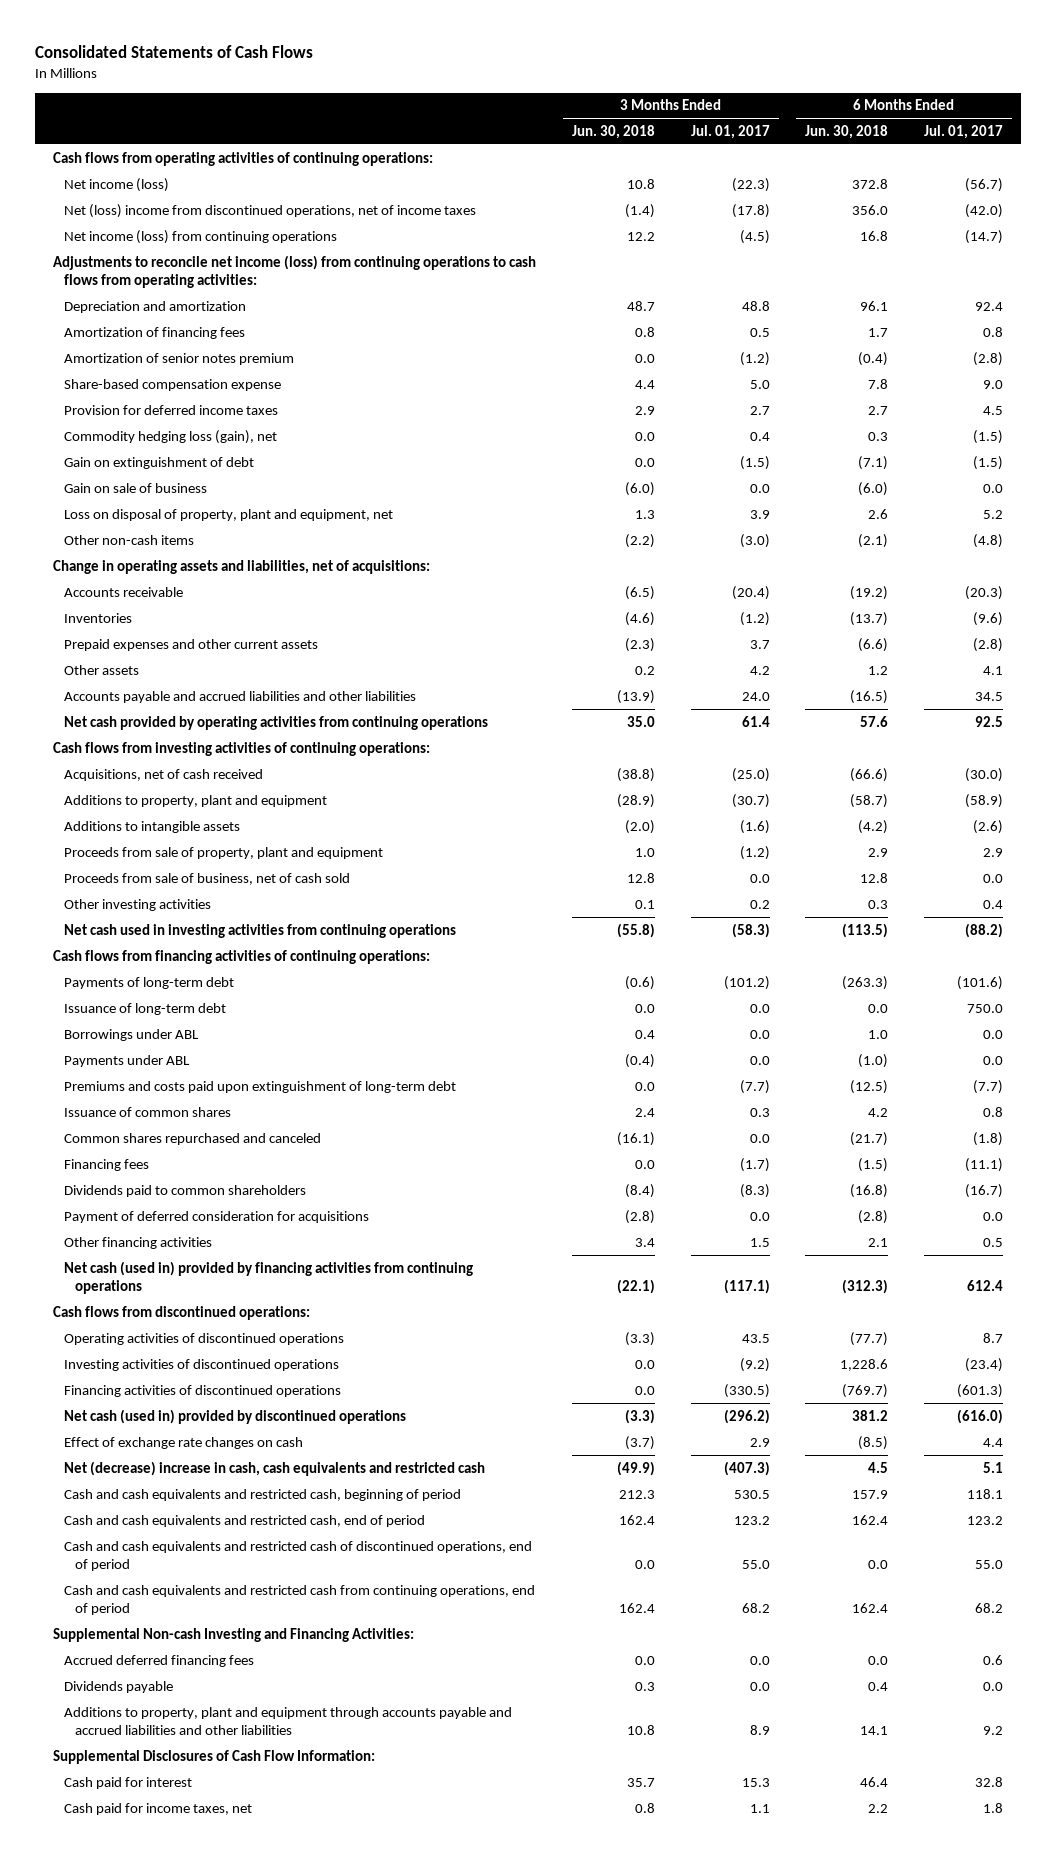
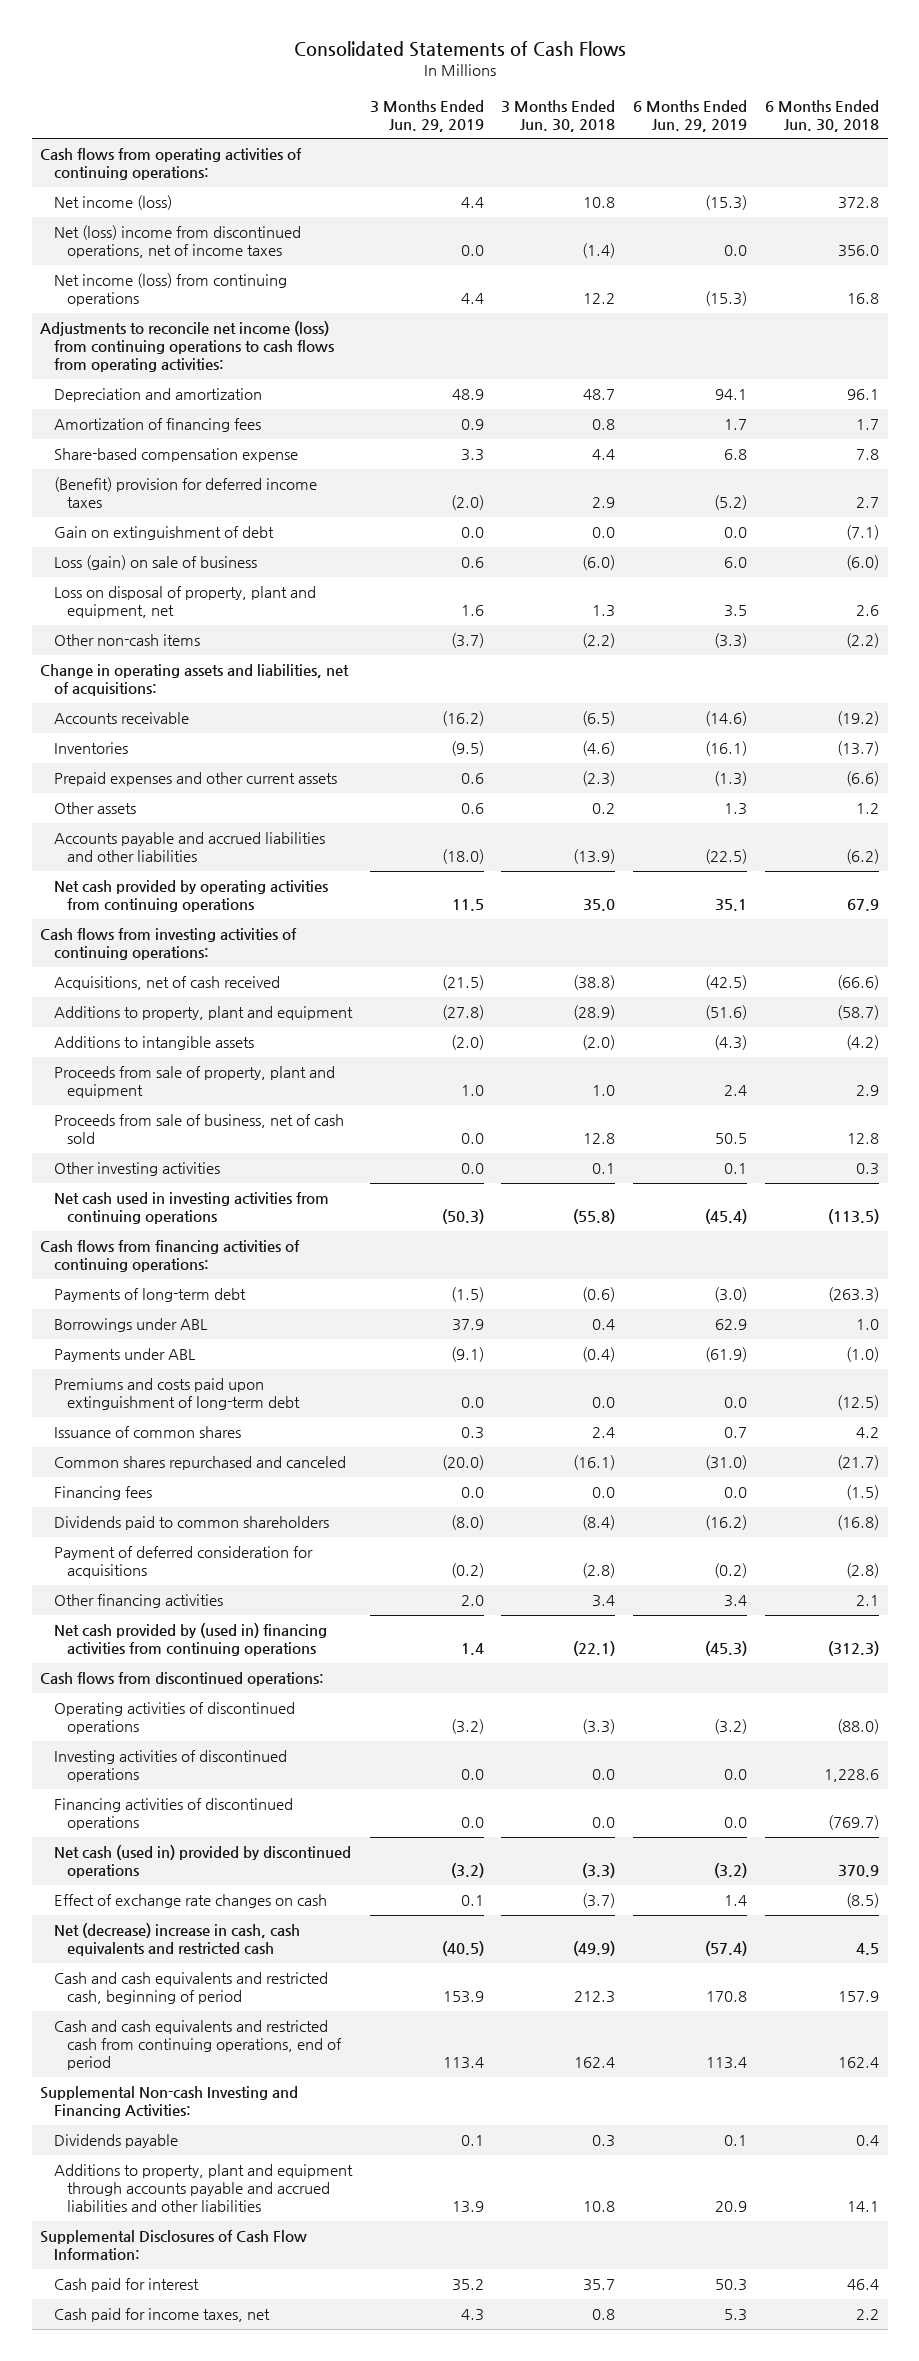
[690,124,770,139] Jul. 01, 2017 -> none
[924,124,1004,139] Jul. 01, 2017 -> none
none -> [369,99,484,132] 3 Months Ended Jun. 29, 2019
none -> [633,99,748,132] 6 Months Ended Jun. 29, 2019
[63,352,294,365] Amortization of senior notes premium -> none
[63,429,277,444] Commodity hedging loss (gain), net -> none
[63,404,278,415] Provision for deferred income taxes -> [53,477,317,509] (Benefit) provision for deferred income taxes
[63,482,207,493] Gain on sale of business -> [53,555,257,571] Loss (gain) on sale of business
[858,533,889,548] (2.1) -> [845,633,879,649] (2.2)
[850,689,889,704] (16.5) -> [845,849,879,865] (6.2)
[860,715,889,727] 57.6 -> [846,899,879,912] 67.9
[63,1002,226,1015] Issuance of long-term debt -> none
[63,1260,473,1294] Net cash (used in) provided by financing activities from continuing operations -> [53,1623,327,1657] Net cash provided by (used in) financing activities from continuing operations
[850,1331,889,1346] (77.7) -> [836,1719,879,1735] (88.0)
[852,1409,889,1421] 381.2 -> [837,1865,879,1878] 370.9
[63,1514,425,1527] Cash and cash equivalents and restricted cash, end of period -> none
[63,1540,532,1571] Cash and cash equivalents and restricted cash of discontinued operations, end of period -> none
[63,1654,254,1667] Accrued deferred financing fees -> none

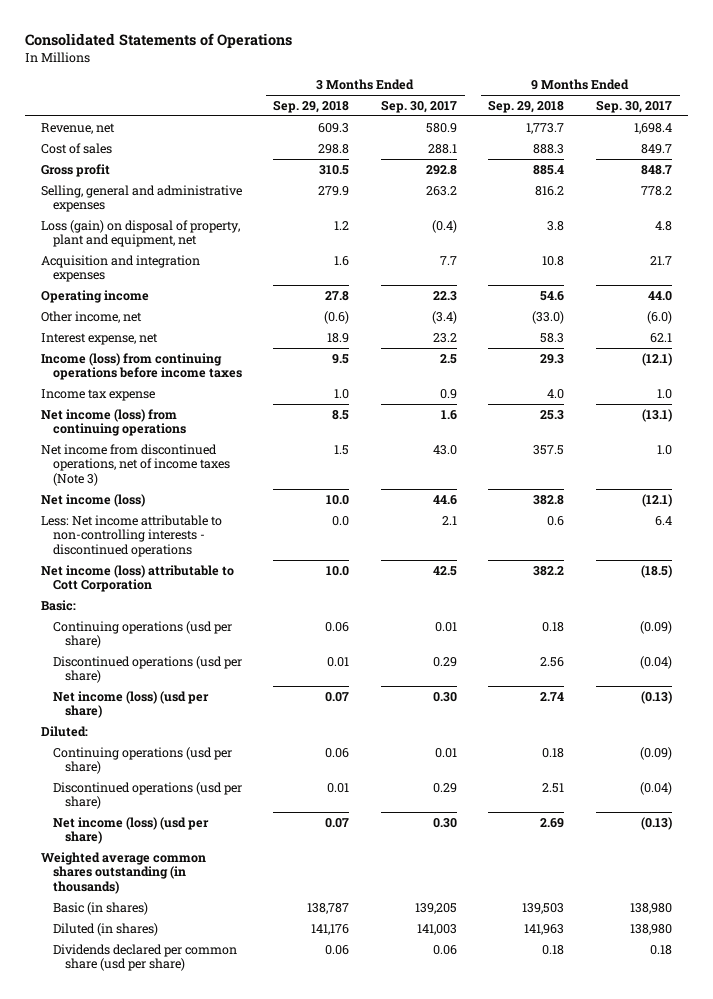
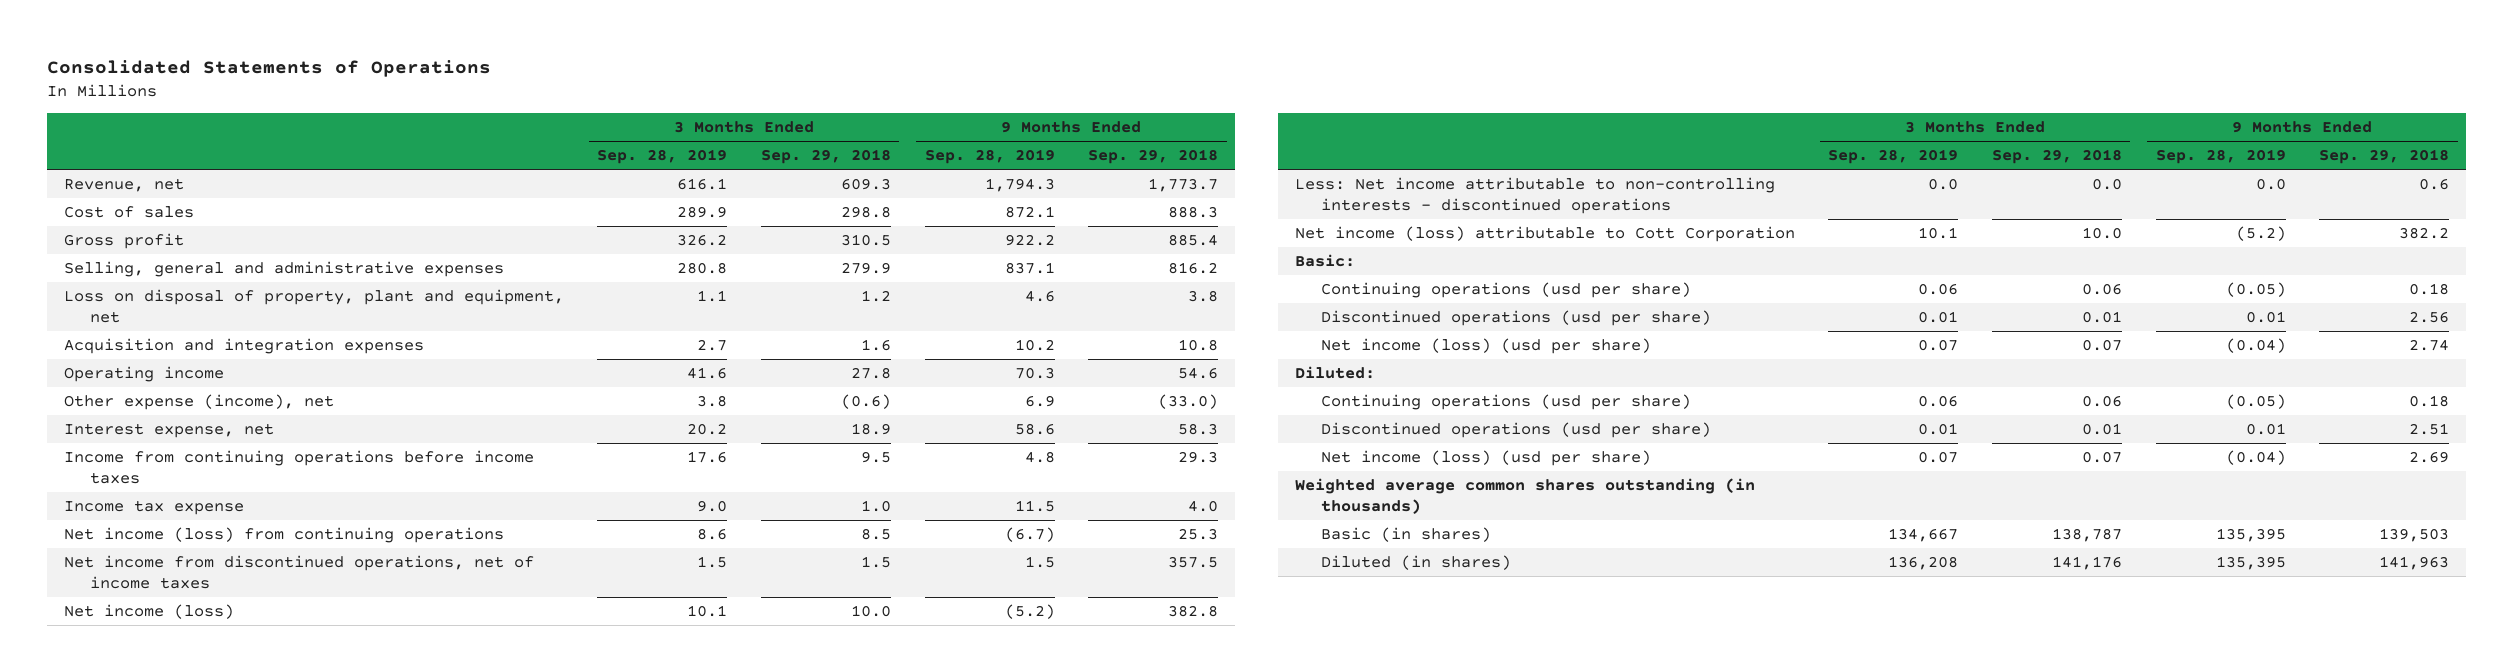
[380,100,457,114] Sep. 30, 2017 -> none
[595,100,672,114] Sep. 30, 2017 -> none
none -> [597,149,728,165] Sep. 28, 2019
none -> [924,149,1055,165] Sep. 28, 2019
[40,219,240,248] Loss (gain) on disposal of property, plant and equipment, net -> [63,289,564,323] Loss on disposal of property, plant and equipment, net
[40,310,142,323] Other income, net -> [63,394,334,411] Other expense (income), net
[40,352,242,381] Income (loss) from continuing operations before income taxes -> [63,450,534,484] Income from continuing operations before income taxes
[40,443,230,487] Net income from discontinued operations, net of income taxes (Note 3) -> [63,555,534,589] Net income from discontinued operations, net of income taxes
[52,943,237,972] Dividends declared per common share (usd per share) -> none

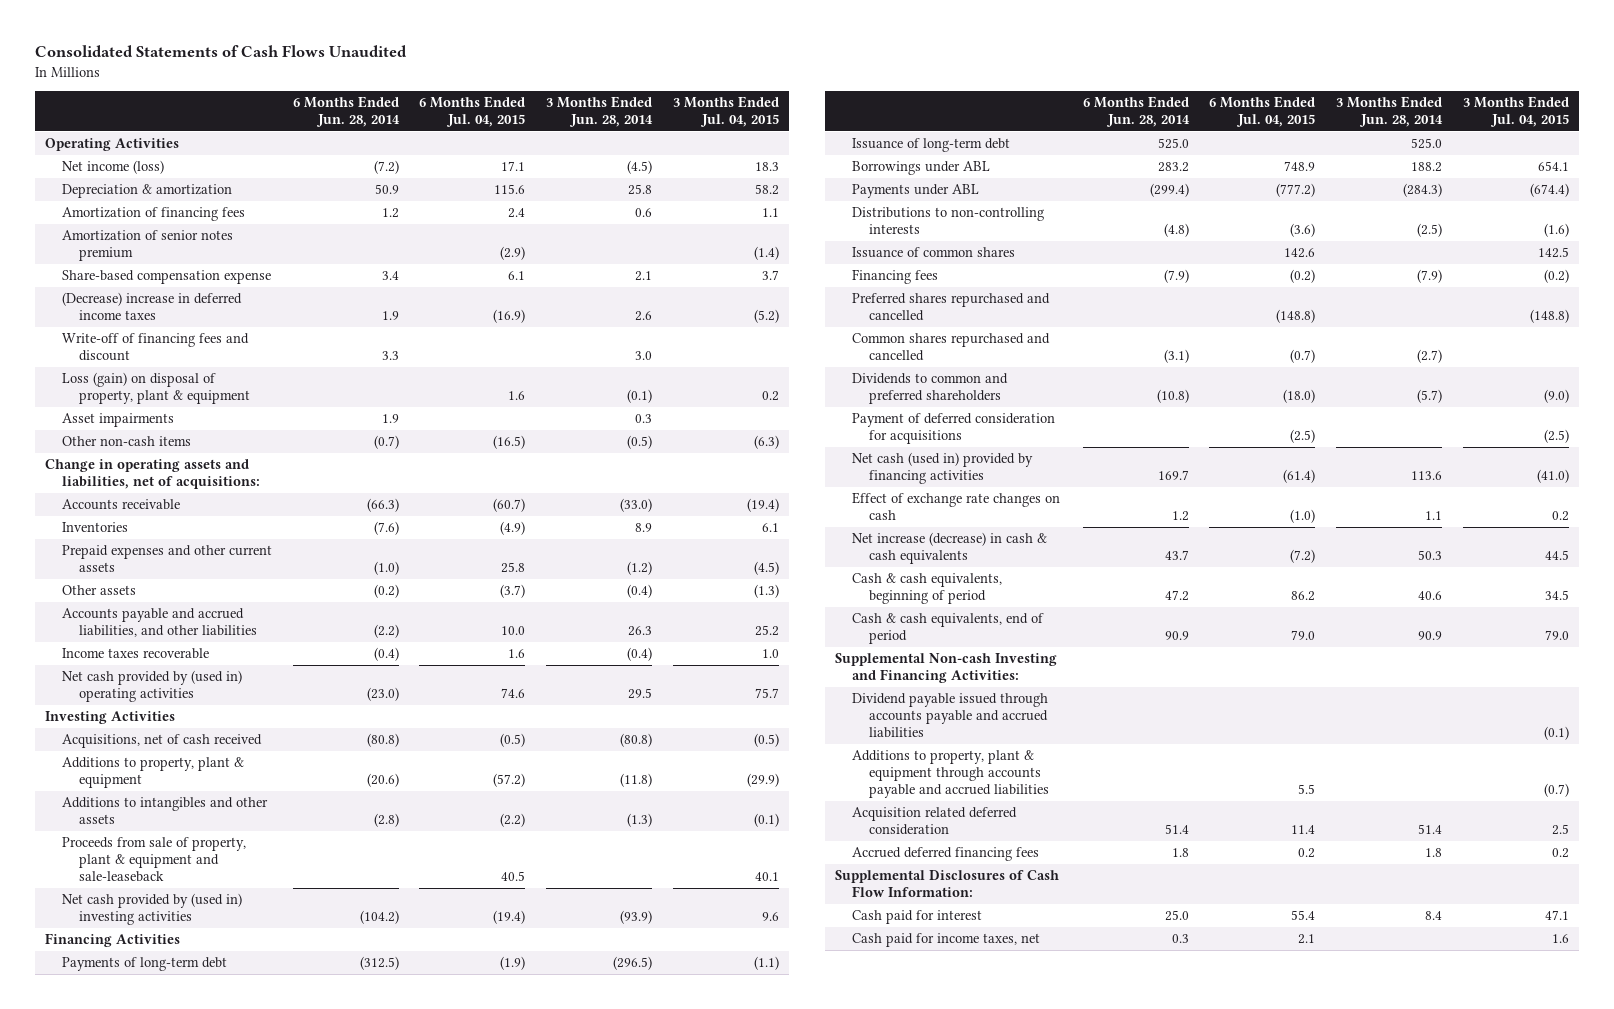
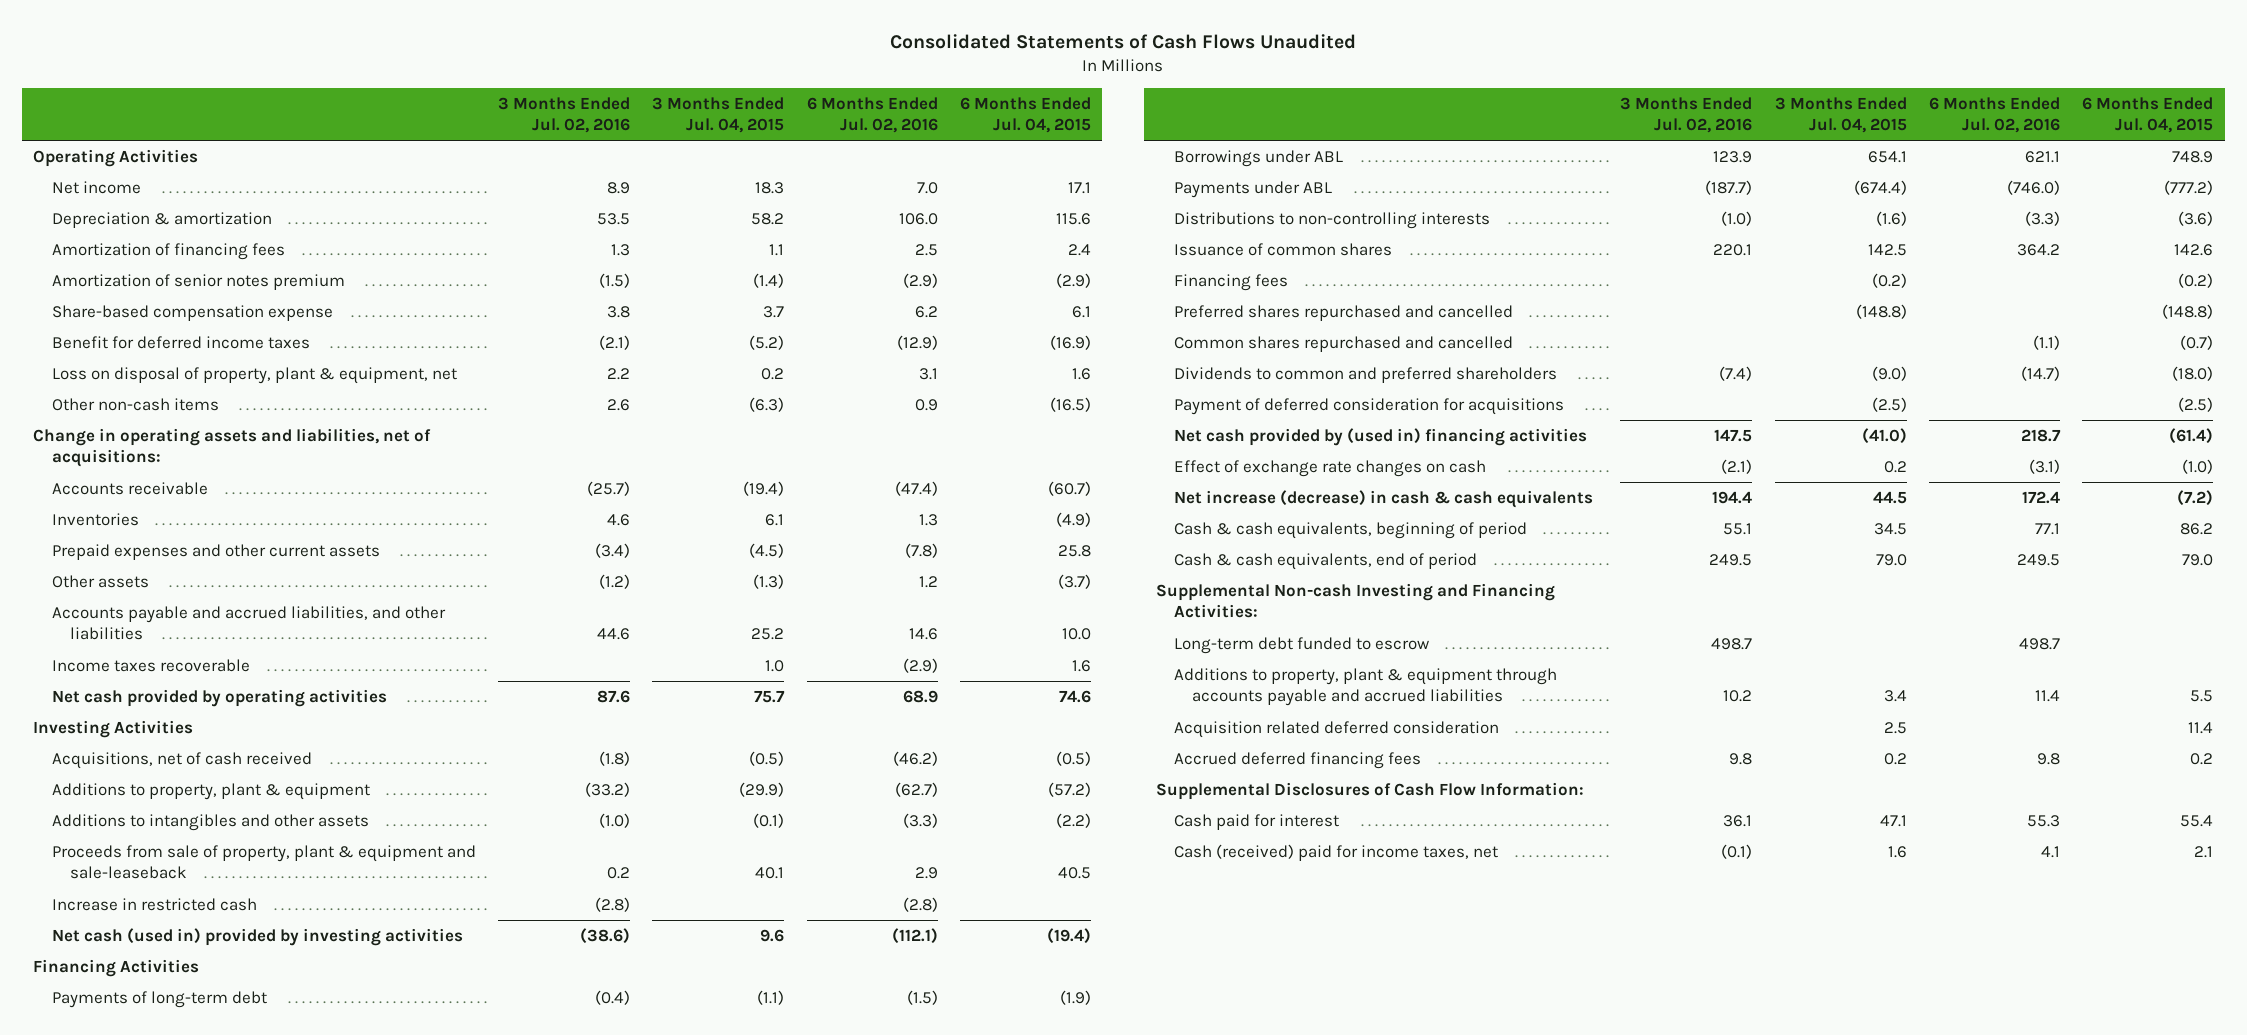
[292,96,400,128] 6 Months Ended Jun. 28, 2014 -> none
[546,96,654,128] 3 Months Ended Jun. 28, 2014 -> none
none -> [497,96,630,134] 3 Months Ended Jul. 02, 2016
none -> [806,96,938,134] 6 Months Ended Jul. 02, 2016
[61,160,164,175] Net income (loss) -> [51,180,141,194] Net income
[61,333,249,362] Write-off of financing fees and discount -> none
[61,413,174,428] Asset impairments -> none
[61,292,242,321] (Decrease) increase in deferred income taxes -> [51,335,310,349] Benefit for deferred income taxes
[61,372,250,405] Loss (gain) on disposal of property, plant & equipment -> [51,366,457,384] Loss on disposal of property, plant & equipment, net
[61,670,242,703] Net cash provided by (used in) operating activities -> [51,688,387,707] Net cash provided by operating activities
none -> [51,897,257,911] Increase in restricted cash
[61,893,242,926] Net cash provided by (used in) investing activities -> [51,927,463,946] Net cash (used in) provided by investing activities
[851,138,1010,153] Issuance of long-term debt -> none
[851,452,1033,485] Net cash (used in) provided by financing activities -> [1173,427,1587,446] Net cash provided by (used in) financing activities
[851,693,1048,739] Dividend payable issued through accounts payable and accrued liabilities -> none
none -> [1173,636,1429,654] Long-term debt funded to escrow
[1543,783,1569,798] (0.7) -> [1883,690,1907,703] 3.4
[851,933,1040,948] Cash paid for income taxes, net -> [1173,843,1498,861] Cash (received) paid for income taxes, net

